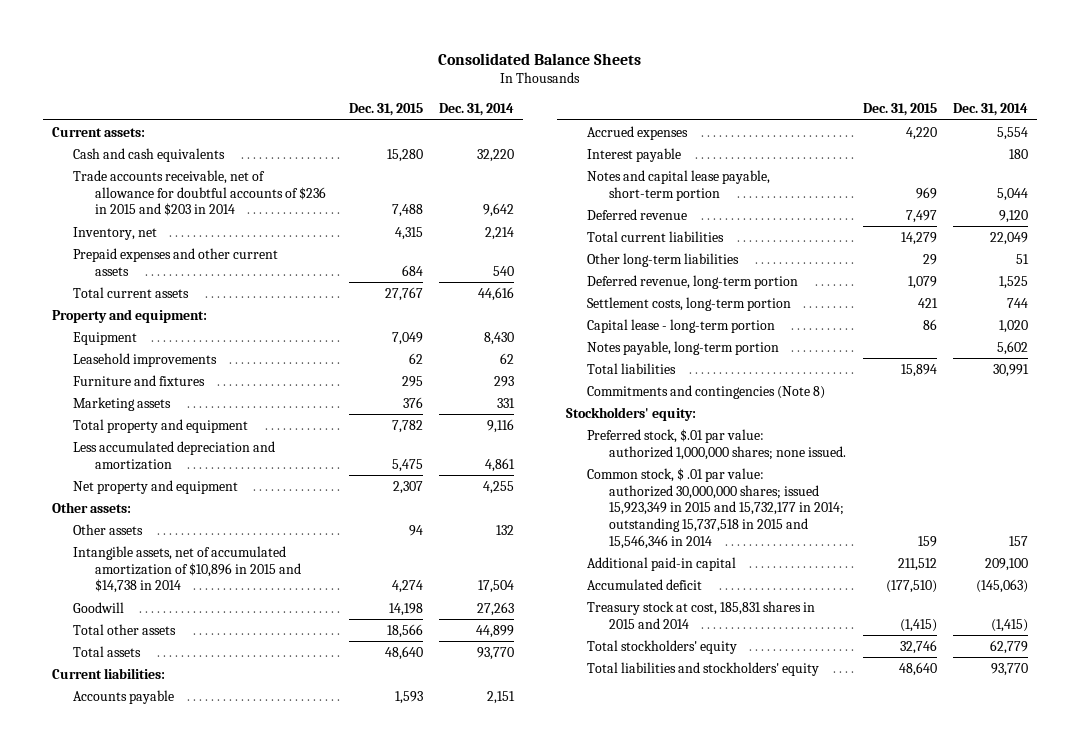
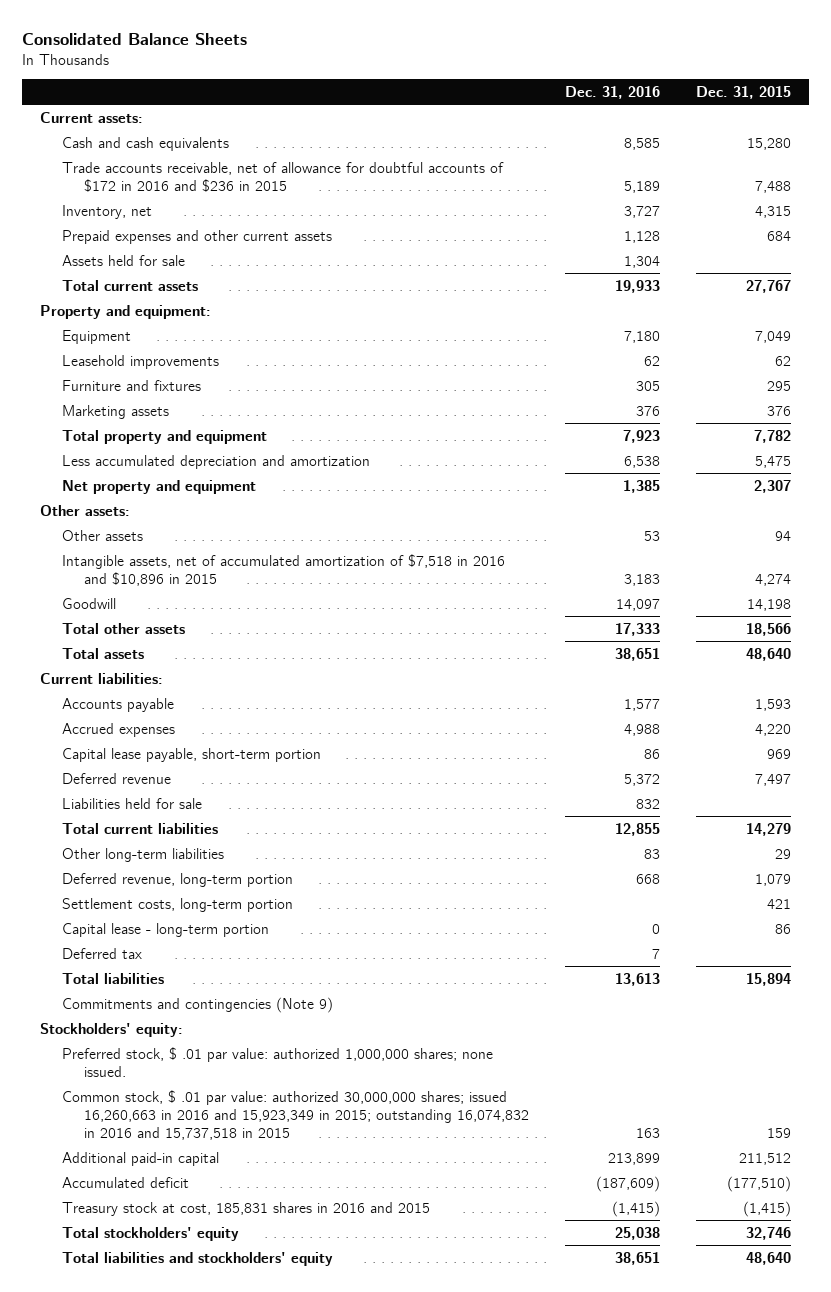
[439,103,515,117] Dec. 31, 2014 -> none
none -> [564,86,660,100] Dec. 31, 2016
[73,169,326,217] Trade accounts receivable, net of allowance for doubtful accounts of $236 in 2015 and $203 in 2014 -> [61,161,504,192] Trade accounts receivable, net of allowance for doubtful accounts of $172 in 2016 and $236 in 2015
none -> [61,254,185,266] Assets held for sale
[73,545,301,594] Intangible assets, net of accumulated amortization of $10,896 in 2015 and $14,738 in 2014 -> [61,553,505,586] Intangible assets, net of accumulated amortization of $7,518 in 2016 and $10,896 in 2015
[587,147,682,162] Interest payable -> none
[587,169,771,201] Notes and capital lease payable, short-term portion -> [61,747,321,762] Capital lease payable, short-term portion
none -> [61,797,202,809] Liabilities held for sale
[587,340,780,355] Notes payable, long-term portion -> none
none -> [61,947,142,959] Deferred tax
[587,384,826,399] Commitments and contingencies (Note 8) -> [61,996,333,1013] Commitments and contingencies (Note 9)
[587,428,846,460] Preferred stock, $.01 par value: authorized 1,000,000 shares; none issued. -> [61,1046,493,1077] Preferred stock, $ .01 par value: authorized 1,000,000 shares; none issued.
[587,467,844,549] Common stock, $ .01 par value: authorized 30,000,000 shares; issued 15,923,349 in 2015 and 15,732,177 in 2014; outstanding 15,737,518 in 2015 and 15,546,346 in 2014 -> [61,1089,529,1140] Common stock, $ .01 par value: authorized 30,000,000 shares; issued 16,260,663 in 2016 and 15,923,349 in 2015; outstanding 16,074,832 in 2016 and 15,737,518 in 2015
[587,600,816,629] Treasury stock at cost, 185,831 shares in 2015 and 2014 -> [61,1201,430,1216] Treasury stock at cost, 185,831 shares in 2016 and 2015

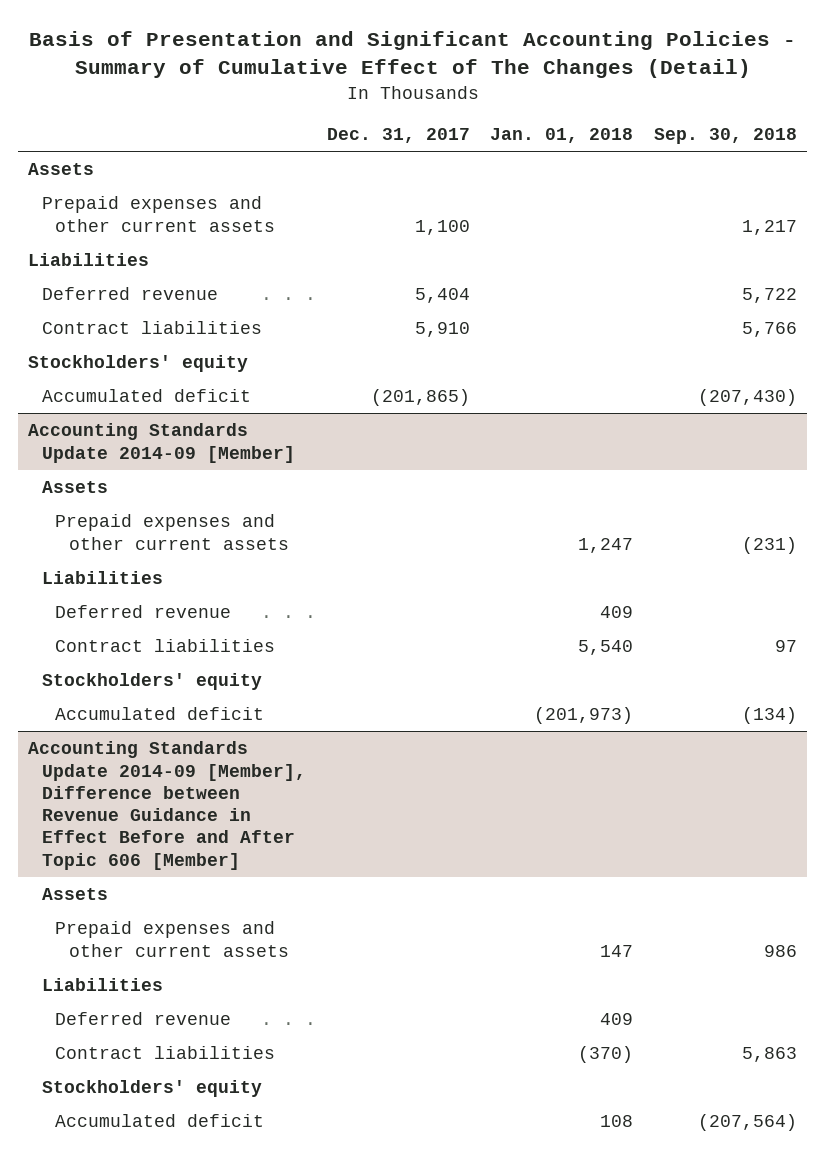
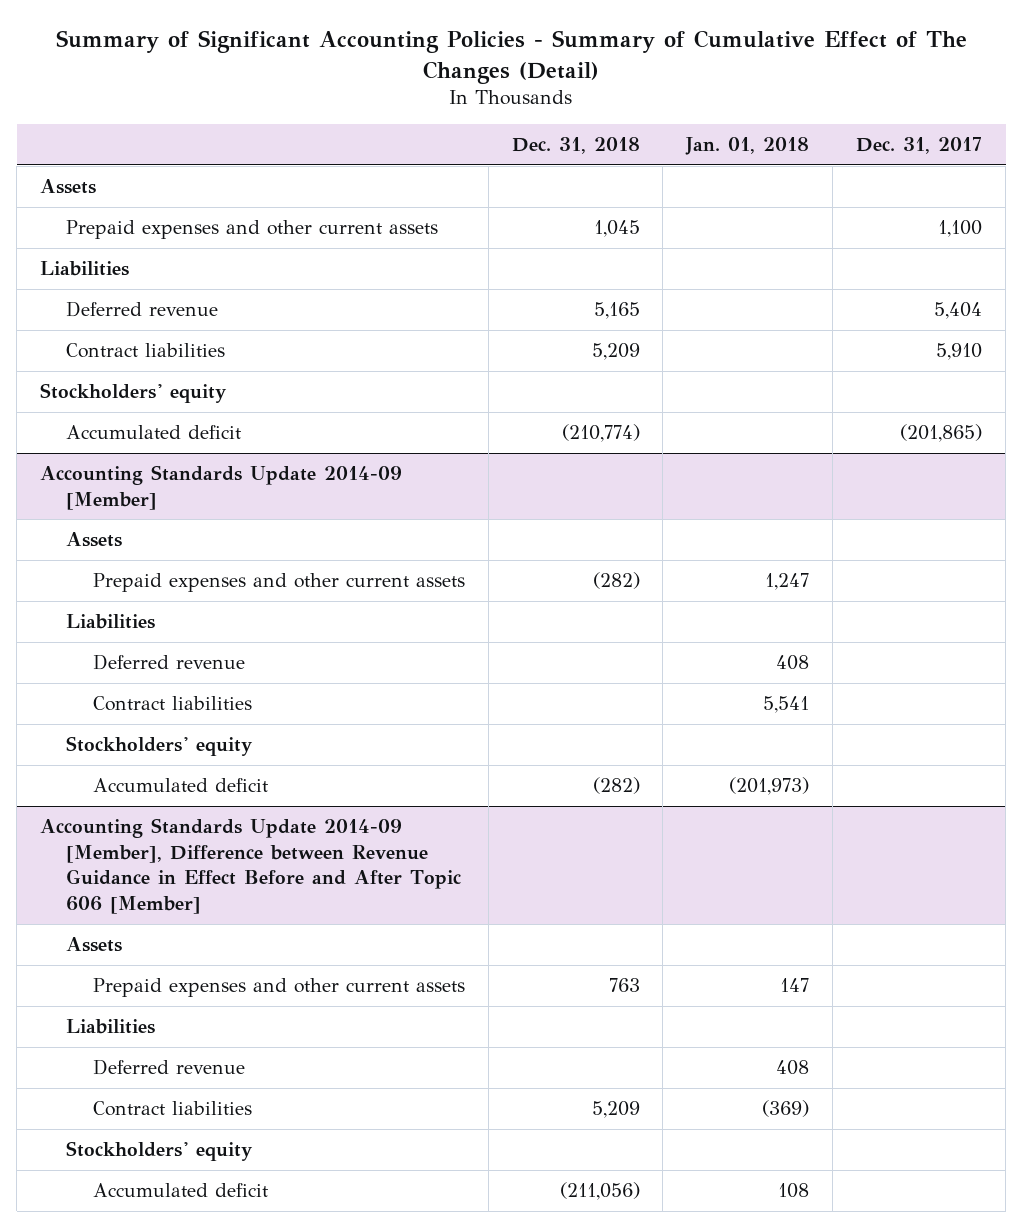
[28,31,796,79] Basis of Presentation and Significant Accounting Policies - Summary of Cumulative Effect of The Changes (Detail) -> [56,30,968,84] Summary of Significant Accounting Policies - Summary of Cumulative Effect of The Changes (Detail)
[653,128,797,145] Sep. 30, 2018 -> none
none -> [511,137,640,155] Dec. 31, 2018
[600,606,634,619] 409 -> [776,655,810,671] 408
[578,640,634,656] 5,540 -> [763,696,810,714] 5,541
[600,1013,634,1026] 409 -> [776,1060,810,1076] 408
[578,1046,634,1064] (370) -> [762,1100,810,1118] (369)

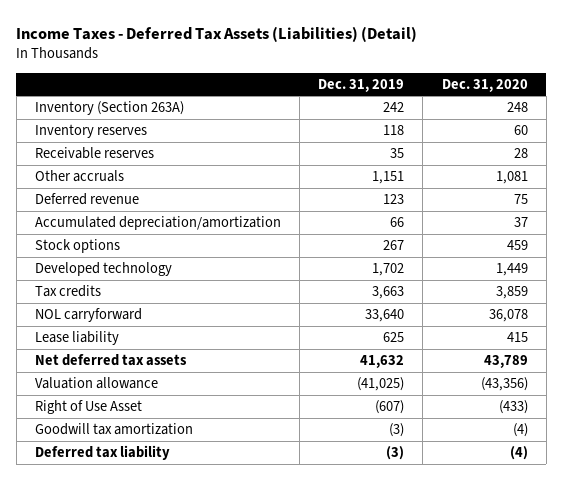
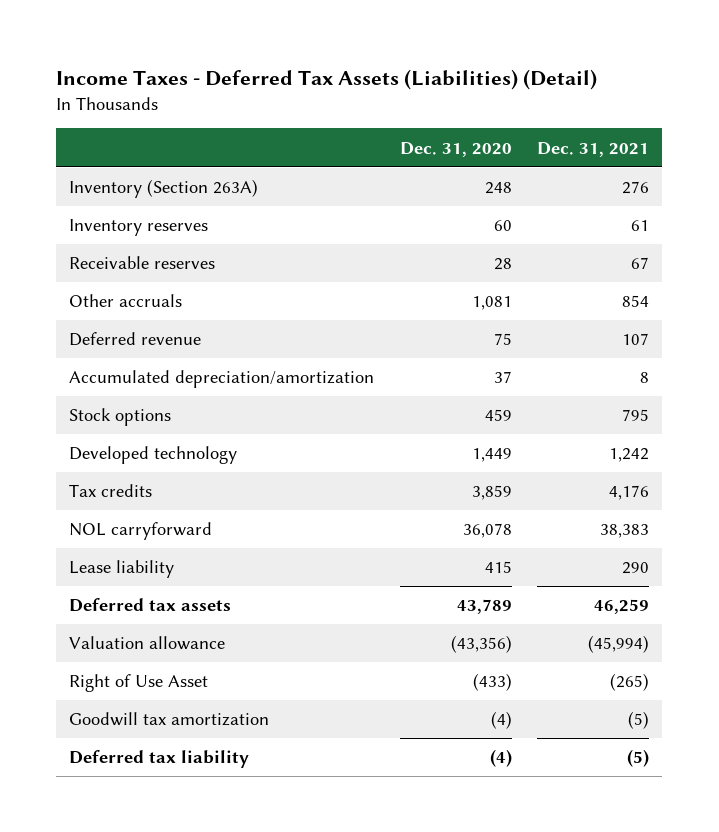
[318,78,405,92] Dec. 31, 2019 -> none
none -> [537,141,650,157] Dec. 31, 2021
[35,354,188,367] Net deferred tax assets -> [69,598,232,613] Deferred tax assets

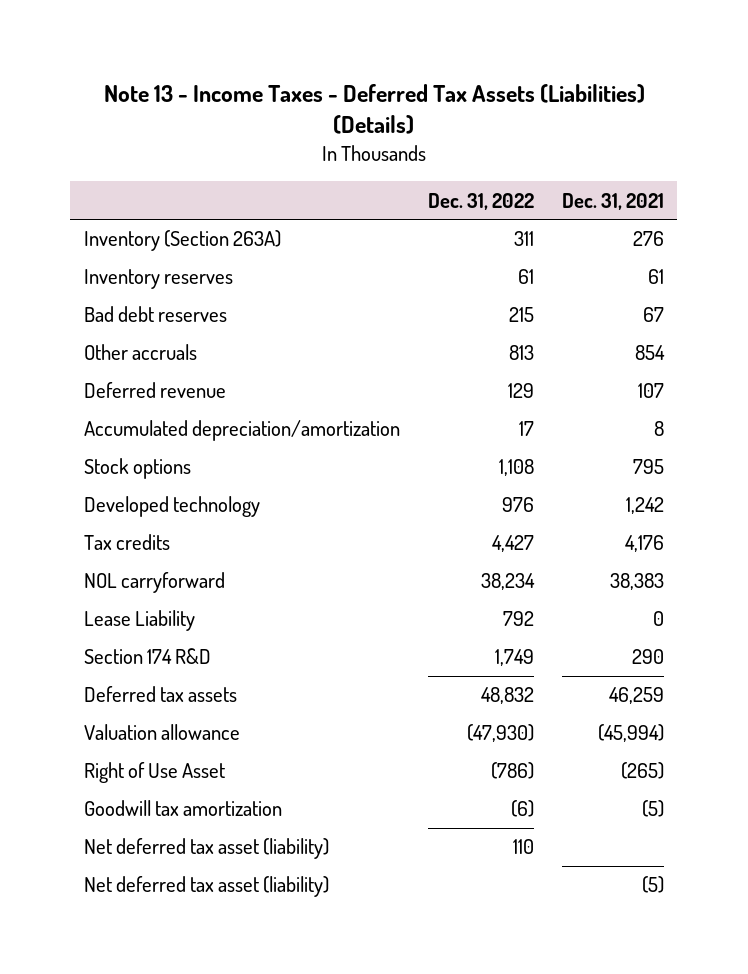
[56,69,598,91] Income Taxes - Deferred Tax Assets (Liabilities) (Detail) -> [103,83,645,135] Note 13 - Income Taxes - Deferred Tax Assets (Liabilities) (Details)
[399,141,512,157] Dec. 31, 2020 -> none
none -> [427,192,534,210] Dec. 31, 2022
[69,256,216,270] Receivable reserves -> none
none -> [84,306,228,323] Bad debt reserves
[69,560,175,579] Lease liability -> [84,610,196,632] Lease Liability
[622,562,650,575] 290 -> [652,611,664,627] 0
none -> [84,648,212,665] Section 174 R&D
none -> [84,838,330,860] Net deferred tax asset (liability)
[69,750,250,769] Deferred tax liability -> [84,876,330,898] Net deferred tax asset (liability)

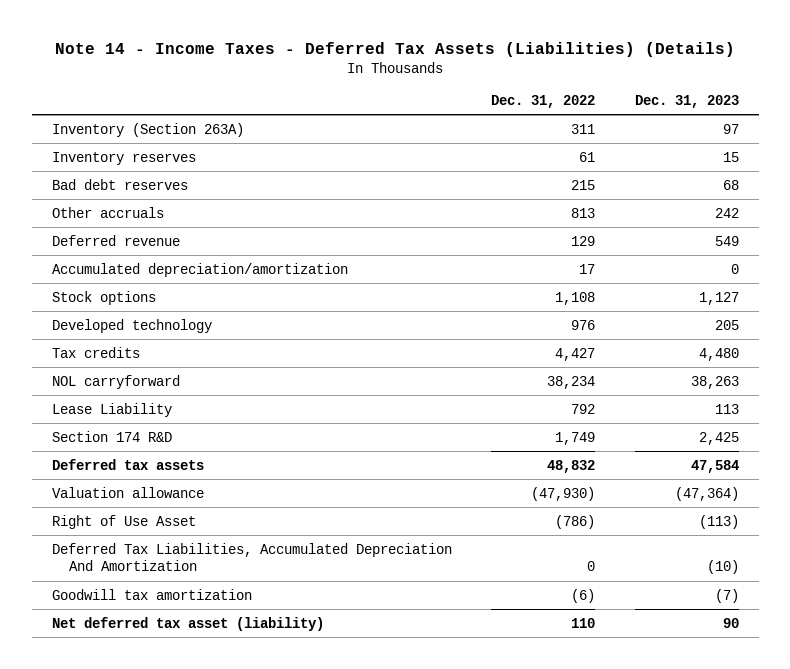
[103,83,645,135] Note 13 - Income Taxes - Deferred Tax Assets (Liabilities) (Details) -> [55,41,736,57] Note 14 - Income Taxes - Deferred Tax Assets (Liabilities) (Details)
[561,192,664,210] Dec. 31, 2021 -> none
none -> [634,95,739,109] Dec. 31, 2023
none -> [51,542,452,572] Deferred Tax Liabilities, Accumulated Depreciation And Amortization
[84,876,330,898] Net deferred tax asset (liability) -> none

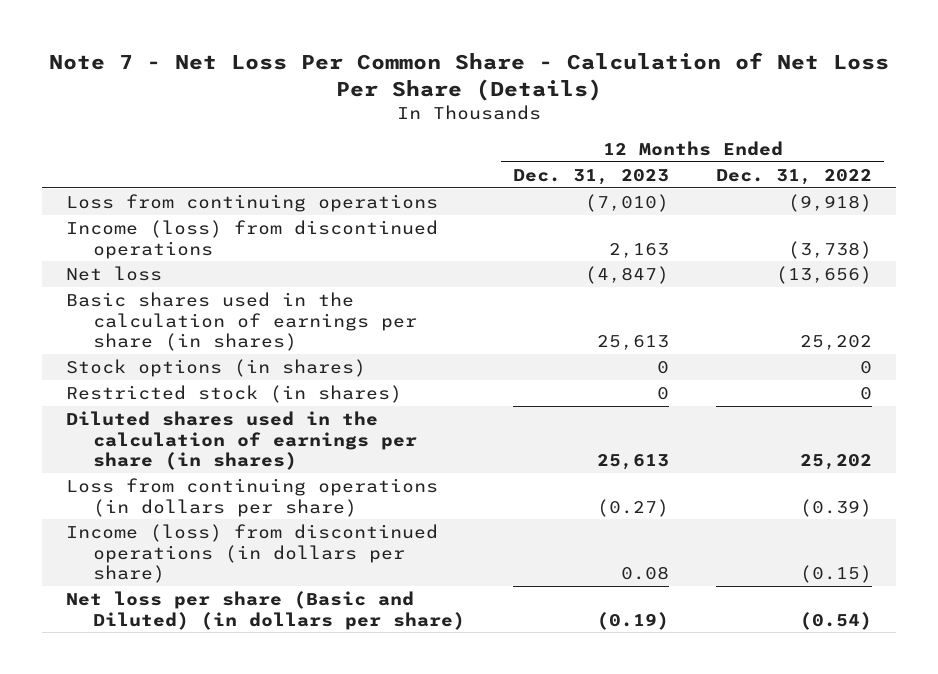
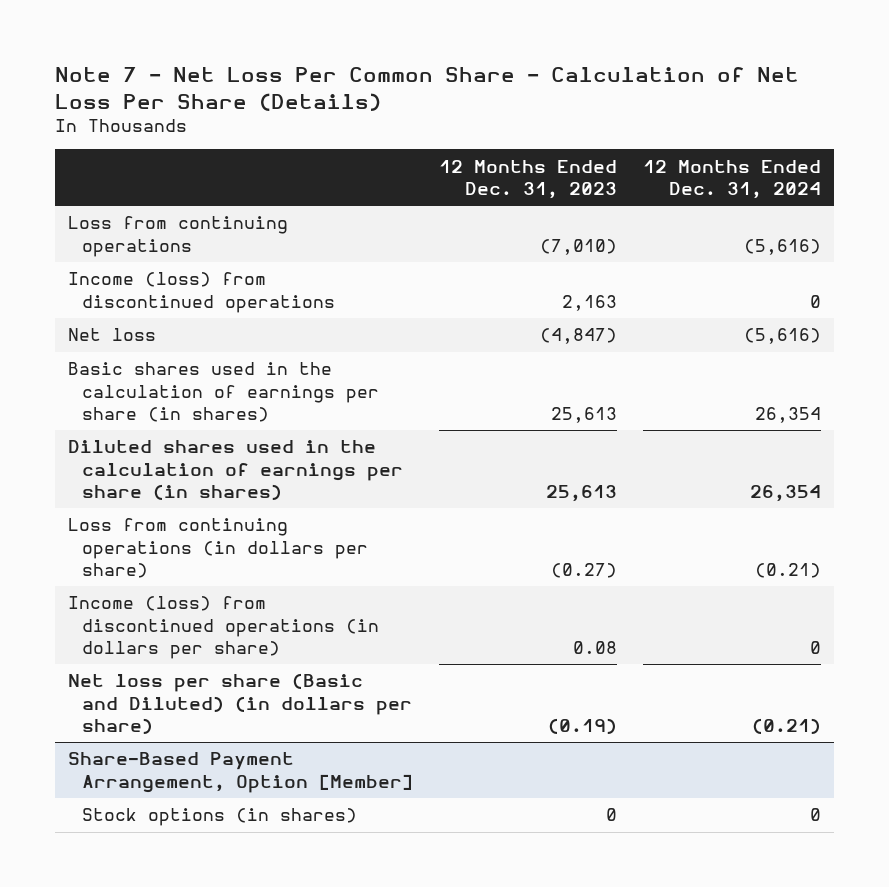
[716,168,873,185] Dec. 31, 2022 -> none
none -> [643,159,822,200] 12 Months Ended Dec. 31, 2024
[65,358,366,377] Stock options (in shares) -> none
[65,384,402,403] Restricted stock (in shares) -> none
none -> [68,752,414,793] Share-Based Payment Arrangement, Option [Member]
none -> [82,808,358,827] Stock options (in shares)

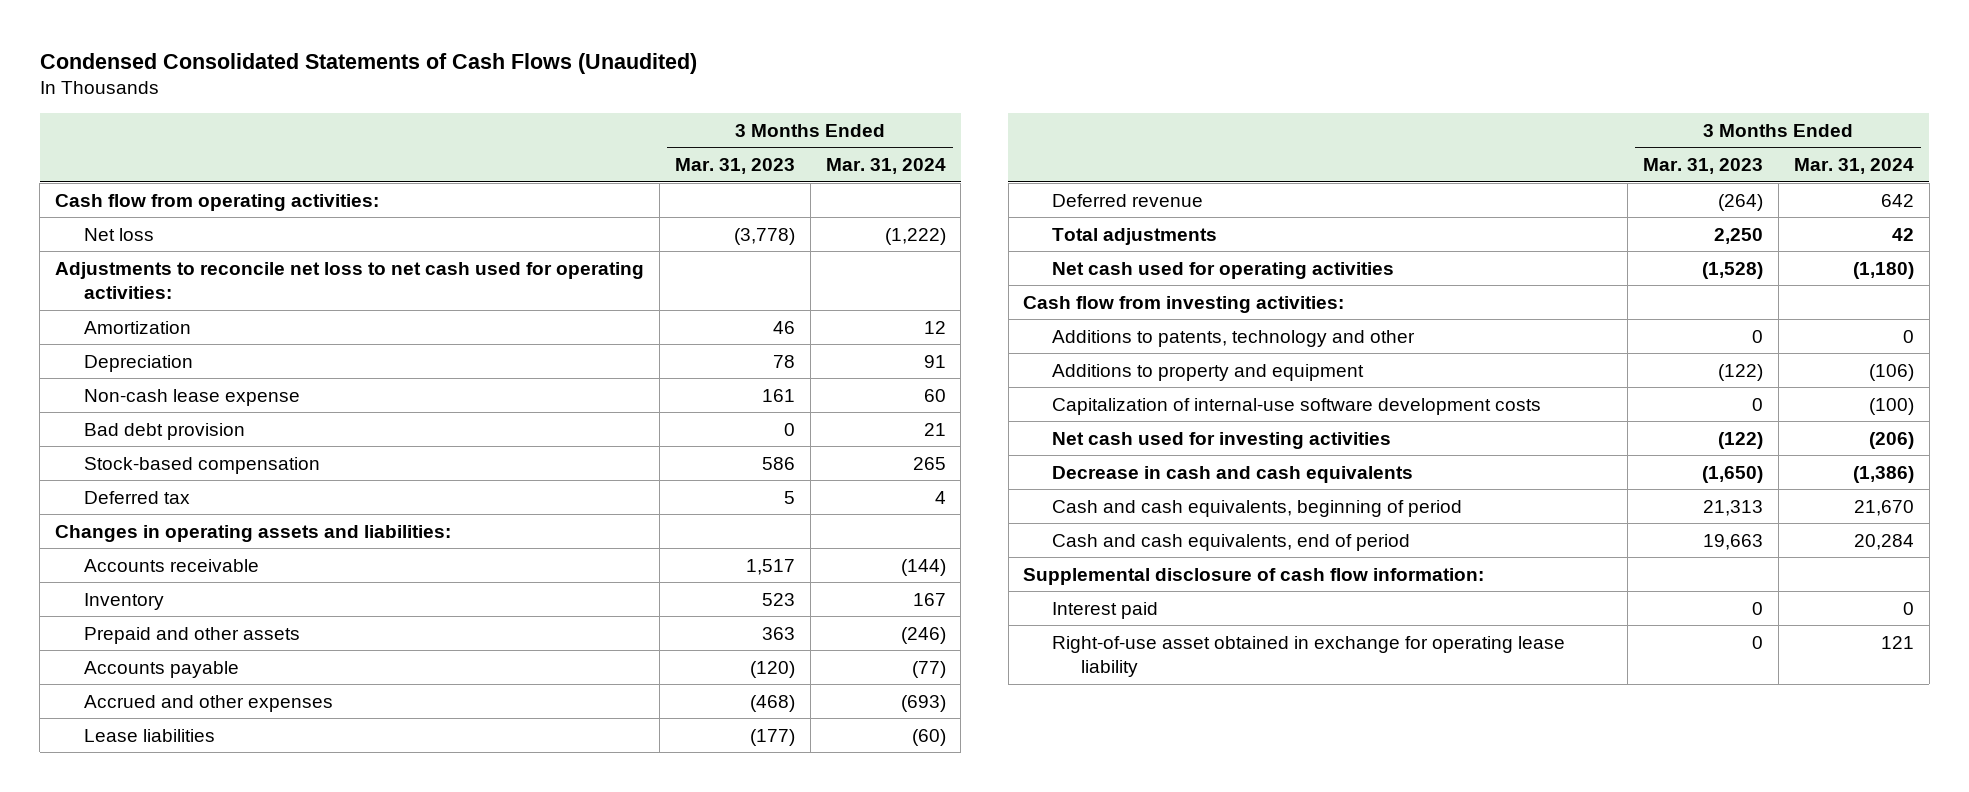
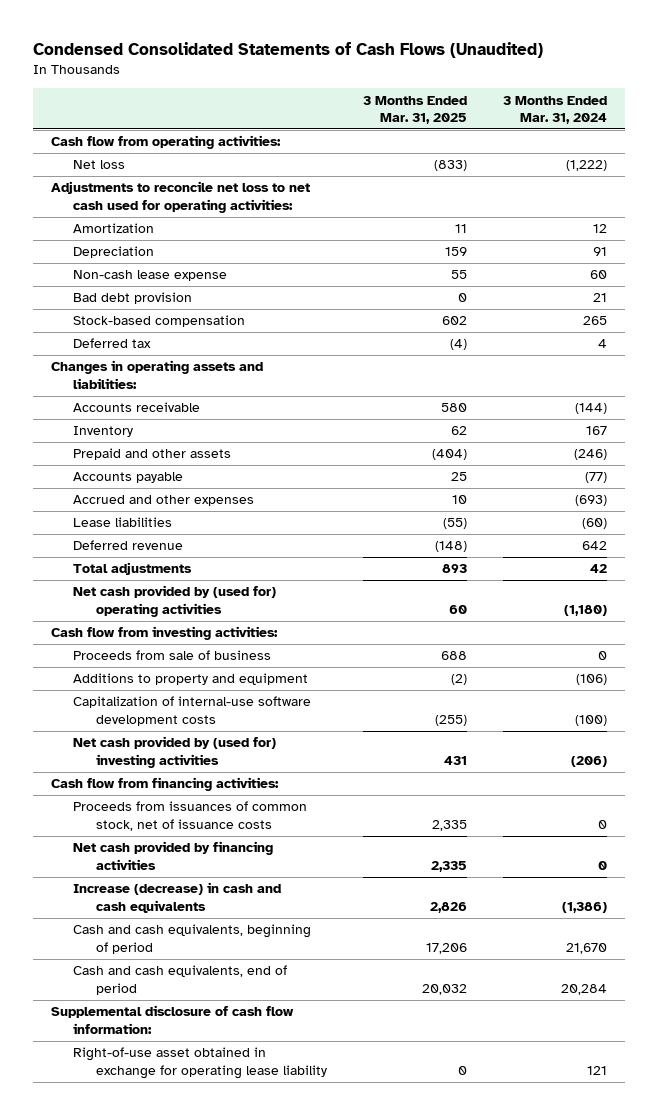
[674,158,795,175] Mar. 31, 2023 -> none
none -> [362,95,467,125] 3 Months Ended Mar. 31, 2025
[1052,261,1395,279] Net cash used for operating activities -> [73,585,277,618] Net cash provided by (used for) operating activities
[1052,329,1416,347] Additions to patents, technology and other -> none
none -> [73,650,272,661] Proceeds from sale of business
[1052,431,1392,449] Net cash used for investing activities -> [73,736,277,769] Net cash provided by (used for) investing activities
none -> [50,777,279,792] Cash flow from financing activities:
none -> [73,801,308,832] Proceeds from issuances of common stock, net of issuance costs
none -> [73,841,274,871] Net cash provided by financing activities
[1052,465,1414,483] Decrease in cash and cash equivalents -> [73,882,282,914] Increase (decrease) in cash and cash equivalents
[1052,601,1159,619] Interest paid -> none

